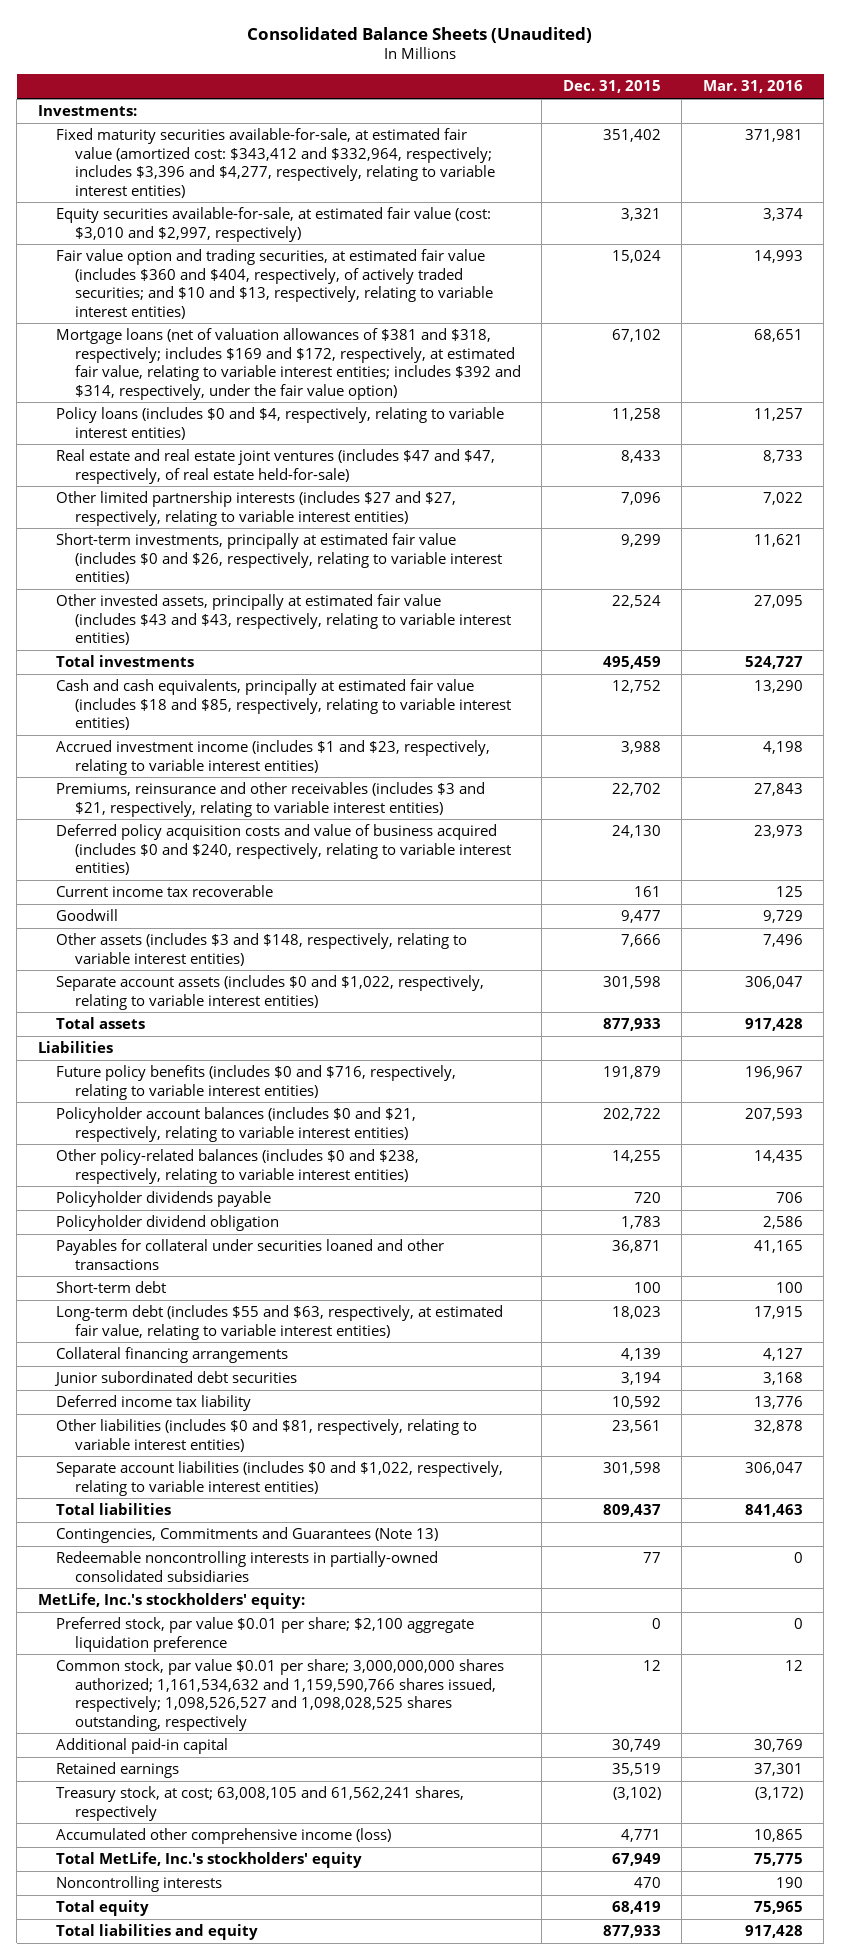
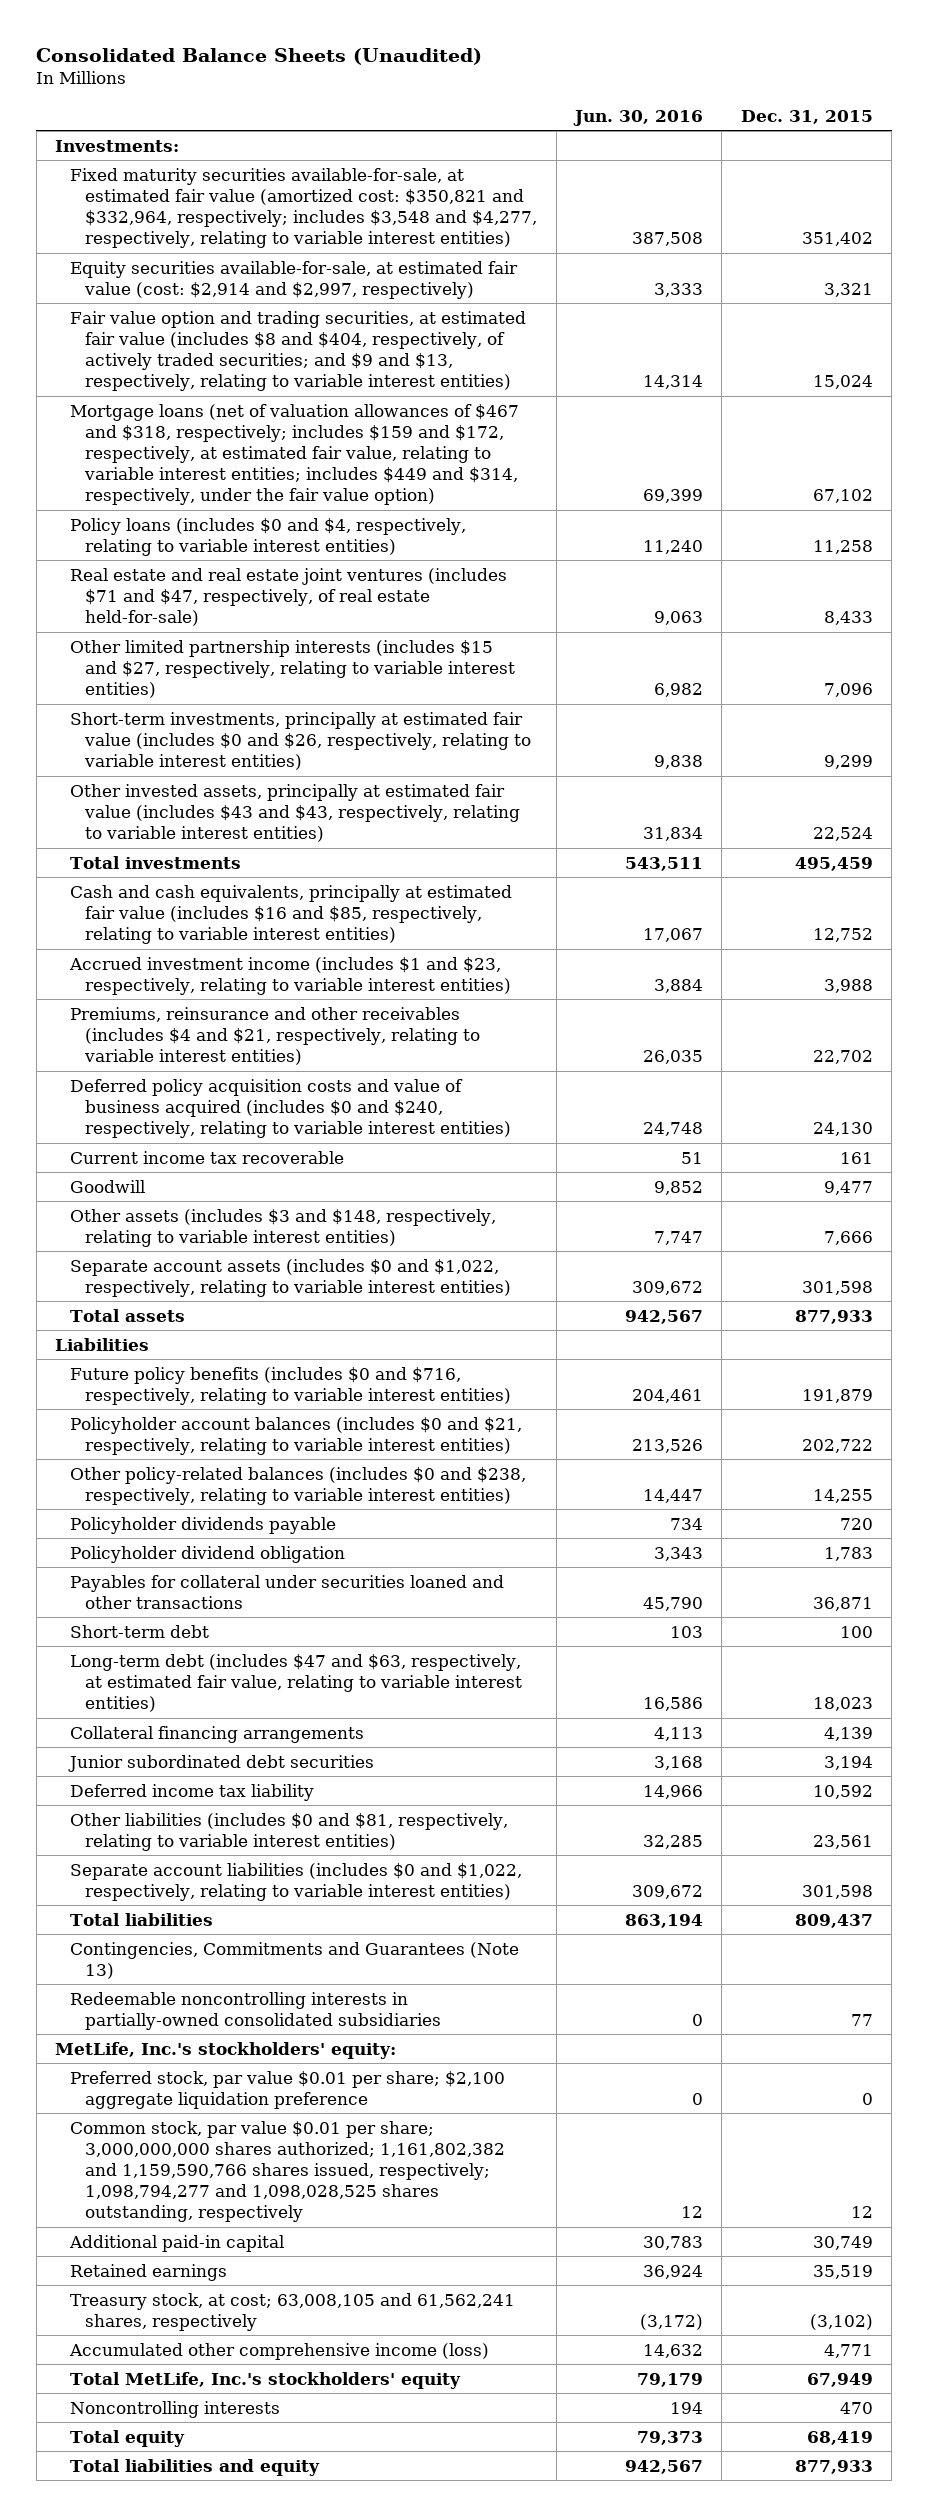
[702,80,803,94] Mar. 31, 2016 -> none
none -> [573,109,704,126] Jun. 30, 2016
[56,128,496,198] Fixed maturity securities available-for-sale, at estimated fair value (amortized cost: $343,412 and $332,964, respectively; includes $3,396 and $4,277, respectively, relating to variable interest entities) -> [70,167,538,249] Fixed maturity securities available-for-sale, at estimated fair value (amortized cost: $350,821 and $332,964, respectively; includes $3,548 and $4,277, respectively, relating to variable interest entities)
[56,207,492,242] Equity securities available-for-sale, at estimated fair value (cost: $3,010 and $2,997, respectively) -> [70,260,519,299] Equity securities available-for-sale, at estimated fair value (cost: $2,914 and $2,997, respectively)
[56,249,494,319] Fair value option and trading securities, at estimated fair value (includes $360 and $404, respectively, of actively traded securities; and $10 and $13, respectively, relating to variable interest entities) -> [70,310,527,392] Fair value option and trading securities, at estimated fair value (includes $8 and $404, respectively, of actively traded securities; and $9 and $13, respectively, relating to variable interest entities)
[56,328,522,400] Mortgage loans (net of valuation allowances of $381 and $318, respectively; includes $169 and $172, respectively, at estimated fair value, relating to variable interest entities; includes $392 and $314, respectively, under the fair value option) -> [70,403,520,506] Mortgage loans (net of valuation allowances of $467 and $318, respectively; includes $159 and $172, respectively, at estimated fair value, relating to variable interest entities; includes $449 and $314, respectively, under the fair value option)
[56,449,496,484] Real estate and real estate joint ventures (includes $47 and $47, respectively, of real estate held-for-sale) -> [70,567,508,627] Real estate and real estate joint ventures (includes $71 and $47, respectively, of real estate held-for-sale)
[56,491,457,526] Other limited partnership interests (includes $27 and $27, respectively, relating to variable interest entities) -> [70,639,516,699] Other limited partnership interests (includes $15 and $27, respectively, relating to variable interest entities)
[56,679,512,731] Cash and cash equivalents, principally at estimated fair value (includes $18 and $85, respectively, relating to variable interest entities) -> [70,884,513,945] Cash and cash equivalents, principally at estimated fair value (includes $16 and $85, respectively, relating to variable interest entities)
[56,782,486,817] Premiums, reinsurance and other receivables (includes $3 and $21, respectively, relating to variable interest entities) -> [70,1006,481,1066] Premiums, reinsurance and other receivables (includes $4 and $21, respectively, relating to variable interest entities)
[56,1305,504,1340] Long-term debt (includes $55 and $63, respectively, at estimated fair value, relating to variable interest entities) -> [70,1653,523,1713] Long-term debt (includes $47 and $63, respectively, at estimated fair value, relating to variable interest entities)
[56,1659,505,1731] Common stock, par value $0.01 per share; 3,000,000,000 shares authorized; 1,161,534,632 and 1,159,590,766 shares issued, respectively; 1,098,526,527 and 1,098,028,525 shares outstanding, respectively -> [70,2120,506,2223] Common stock, par value $0.01 per share; 3,000,000,000 shares authorized; 1,161,802,382 and 1,159,590,766 shares issued, respectively; 1,098,794,277 and 1,098,028,525 shares outstanding, respectively

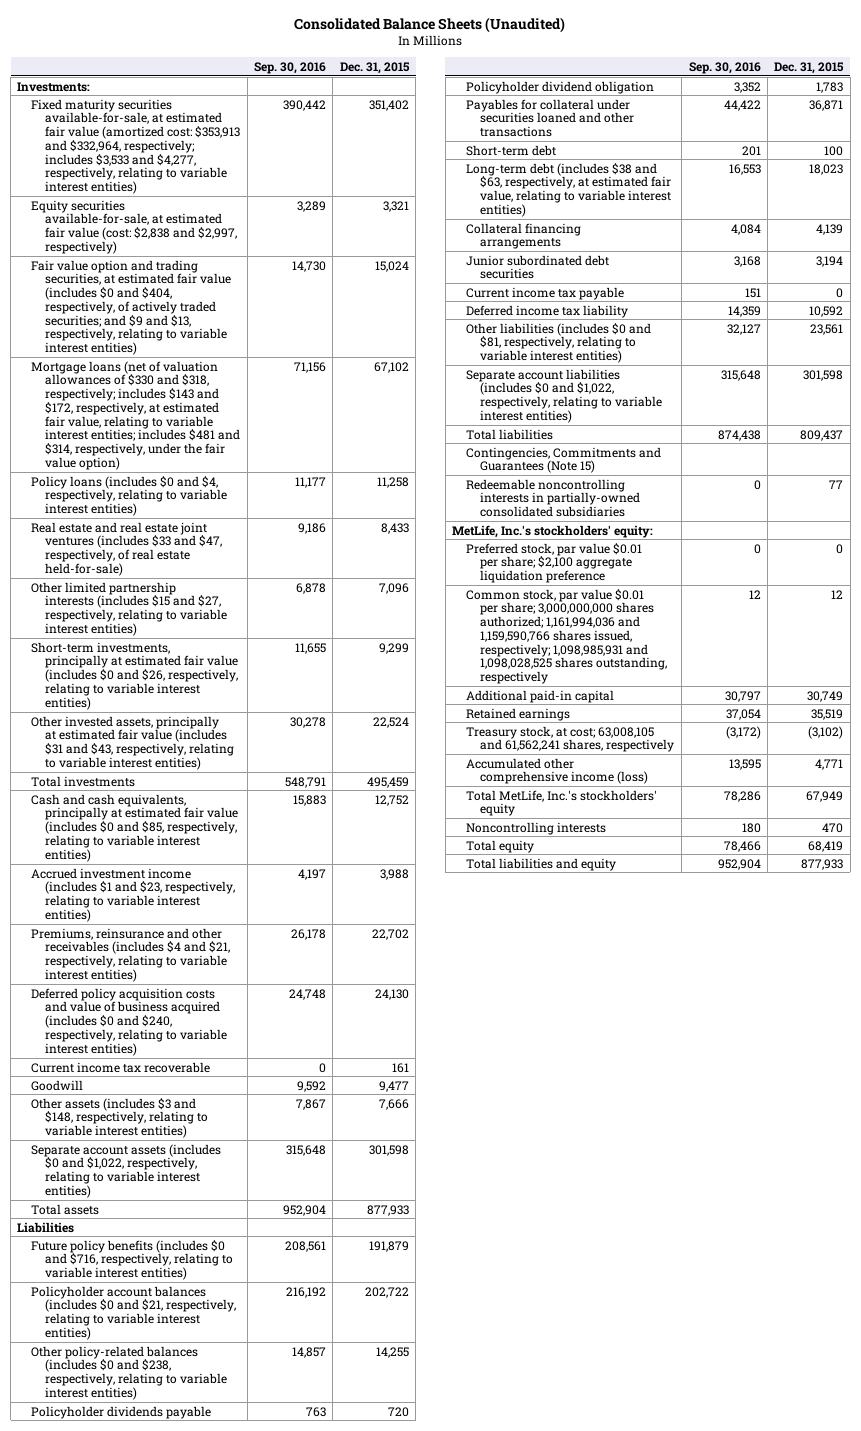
[573,109,704,126] Jun. 30, 2016 -> none
none -> [253,61,326,74] Sep. 30, 2016
[70,167,538,249] Fixed maturity securities available-for-sale, at estimated fair value (amortized cost: $350,821 and $332,964, respectively; includes $3,548 and $4,277, respectively, relating to variable interest entities) -> [31,98,241,195] Fixed maturity securities available-for-sale, at estimated fair value (amortized cost: $353,913 and $332,964, respectively; includes $3,533 and $4,277, respectively, relating to variable interest entities)
[70,260,519,299] Equity securities available-for-sale, at estimated fair value (cost: $2,914 and $2,997, respectively) -> [31,199,238,254] Equity securities available-for-sale, at estimated fair value (cost: $2,838 and $2,997, respectively)
[70,310,527,392] Fair value option and trading securities, at estimated fair value (includes $8 and $404, respectively, of actively traded securities; and $9 and $13, respectively, relating to variable interest entities) -> [31,259,232,356] Fair value option and trading securities, at estimated fair value (includes $0 and $404, respectively, of actively traded securities; and $9 and $13, respectively, relating to variable interest entities)
[70,403,520,506] Mortgage loans (net of valuation allowances of $467 and $318, respectively; includes $159 and $172, respectively, at estimated fair value, relating to variable interest entities; includes $449 and $314, respectively, under the fair value option) -> [31,360,241,471] Mortgage loans (net of valuation allowances of $330 and $318, respectively; includes $143 and $172, respectively, at estimated fair value, relating to variable interest entities; includes $481 and $314, respectively, under the fair value option)
[70,567,508,627] Real estate and real estate joint ventures (includes $71 and $47, respectively, of real estate held-for-sale) -> [31,521,223,576] Real estate and real estate joint ventures (includes $33 and $47, respectively, of real estate held-for-sale)
[70,783,521,843] Other invested assets, principally at estimated fair value (includes $43 and $43, respectively, relating to variable interest entities) -> [31,715,235,770] Other invested assets, principally at estimated fair value (includes $31 and $43, respectively, relating to variable interest entities)
[70,884,513,945] Cash and cash equivalents, principally at estimated fair value (includes $16 and $85, respectively, relating to variable interest entities) -> [31,793,239,862] Cash and cash equivalents, principally at estimated fair value (includes $0 and $85, respectively, relating to variable interest entities)
[70,1653,523,1713] Long-term debt (includes $47 and $63, respectively, at estimated fair value, relating to variable interest entities) -> [466,162,672,217] Long-term debt (includes $38 and $63, respectively, at estimated fair value, relating to variable interest entities)
none -> [466,286,625,300] Current income tax payable
[70,1941,520,1979] Contingencies, Commitments and Guarantees (Note 13) -> [466,446,662,474] Contingencies, Commitments and Guarantees (Note 15)
[70,2120,506,2223] Common stock, par value $0.01 per share; 3,000,000,000 shares authorized; 1,161,802,382 and 1,159,590,766 shares issued, respectively; 1,098,794,277 and 1,098,028,525 shares outstanding, respectively -> [466,588,668,685] Common stock, par value $0.01 per share; 3,000,000,000 shares authorized; 1,161,994,036 and 1,159,590,766 shares issued, respectively; 1,098,985,931 and 1,098,028,525 shares outstanding, respectively

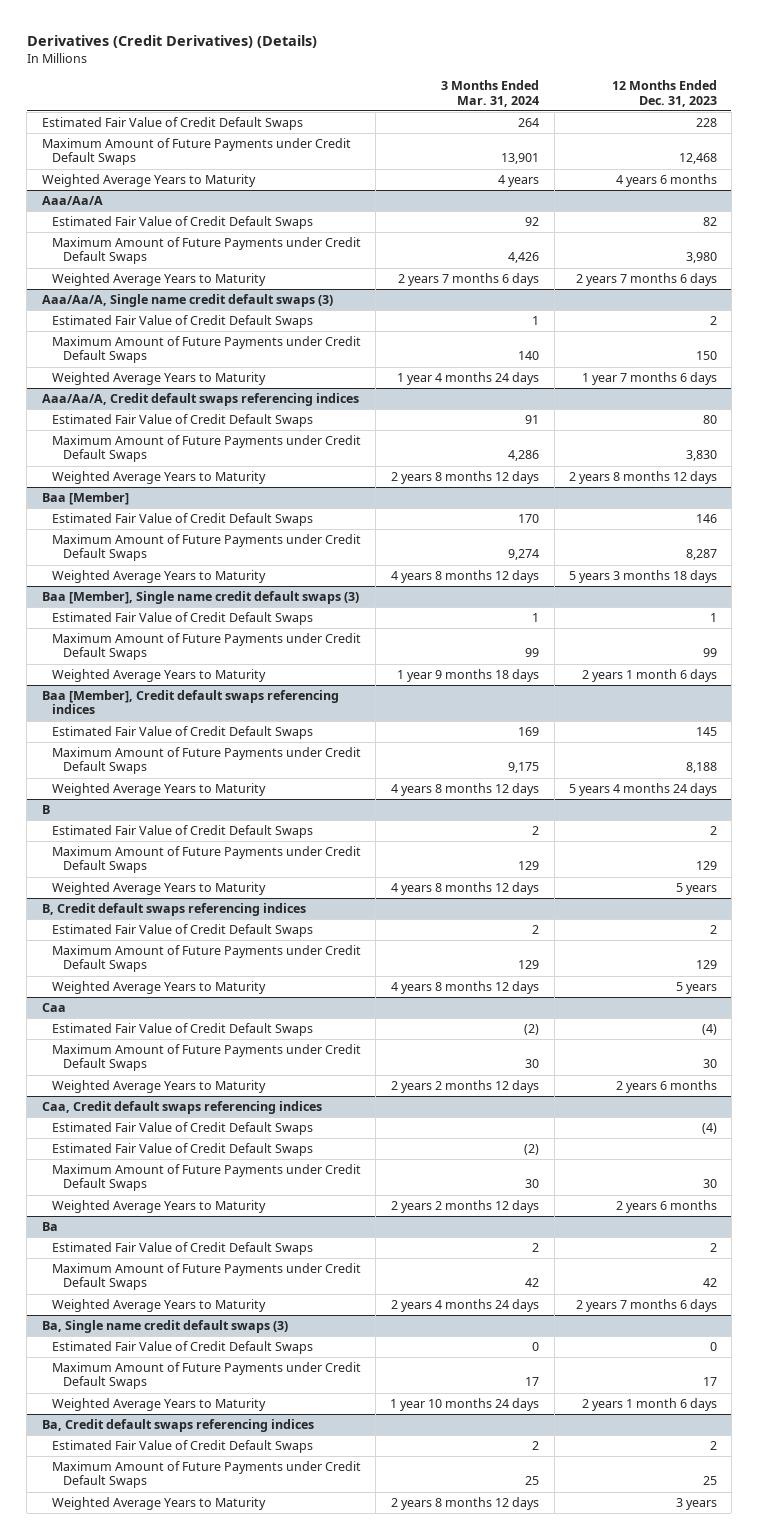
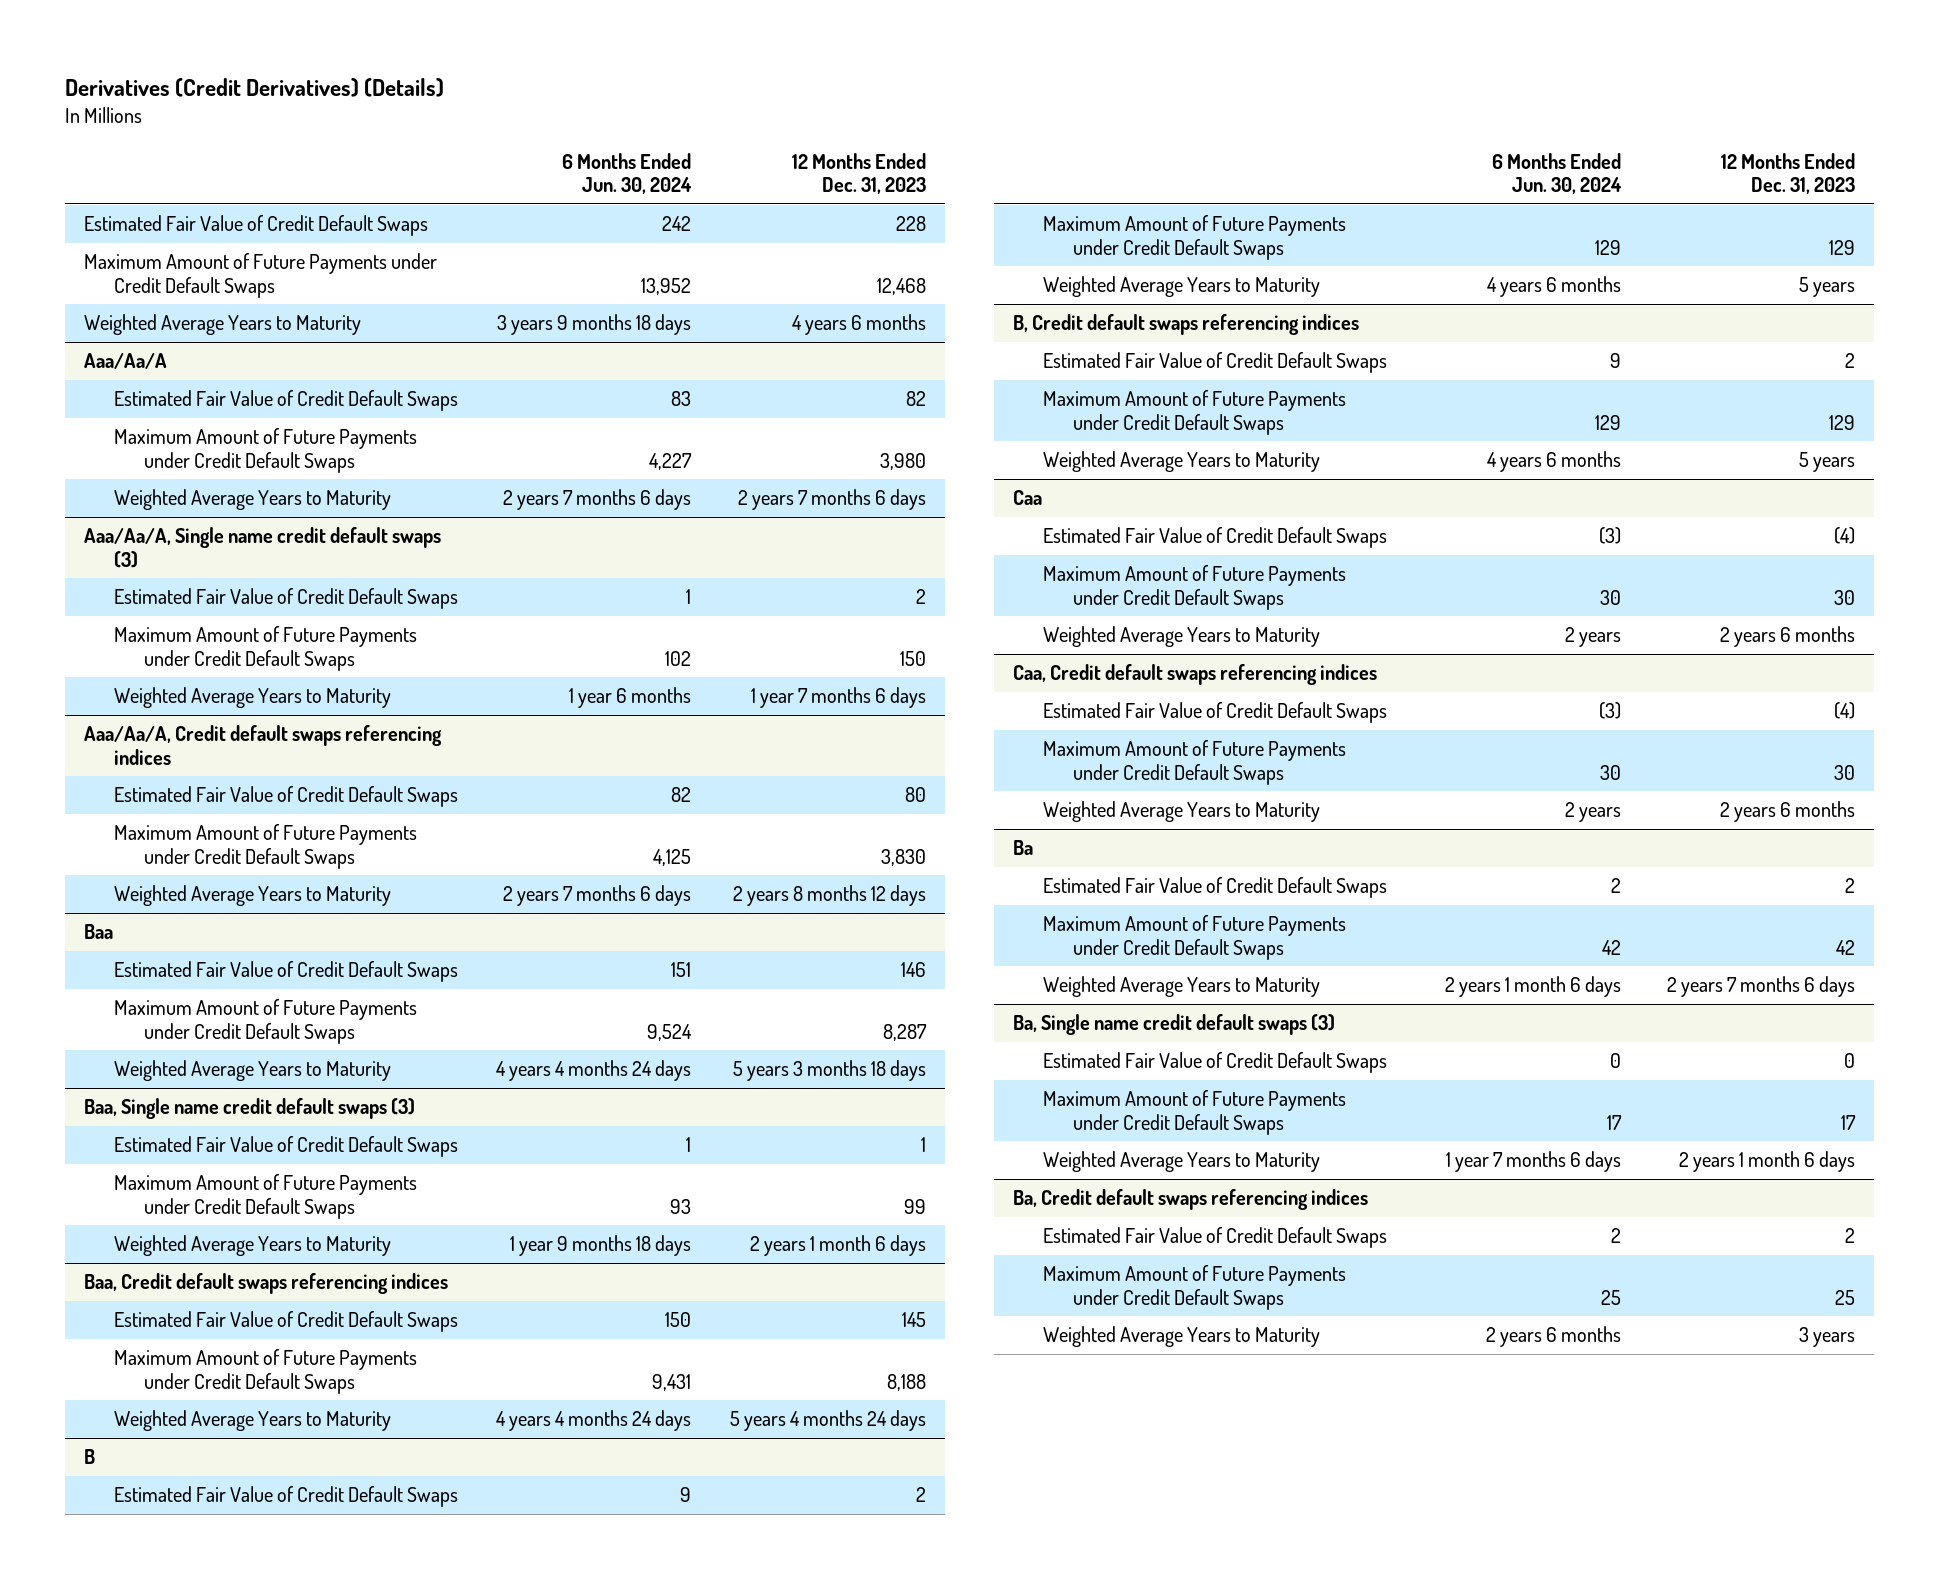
[441,80,540,107] 3 Months Ended Mar. 31, 2024 -> none
none -> [562,152,693,194] 6 Months Ended Jun. 30, 2024
[41,492,129,506] Baa [Member] -> [84,924,114,940] Baa
[41,591,359,605] Baa [Member], Single name credit default swaps (3) -> [84,1098,416,1120] Baa, Single name credit default swaps (3)
[41,690,339,715] Baa [Member], Credit default swaps referencing indices -> [84,1273,449,1295] Baa, Credit default swaps referencing indices
[52,1143,314,1157] Estimated Fair Value of Credit Default Swaps -> none

